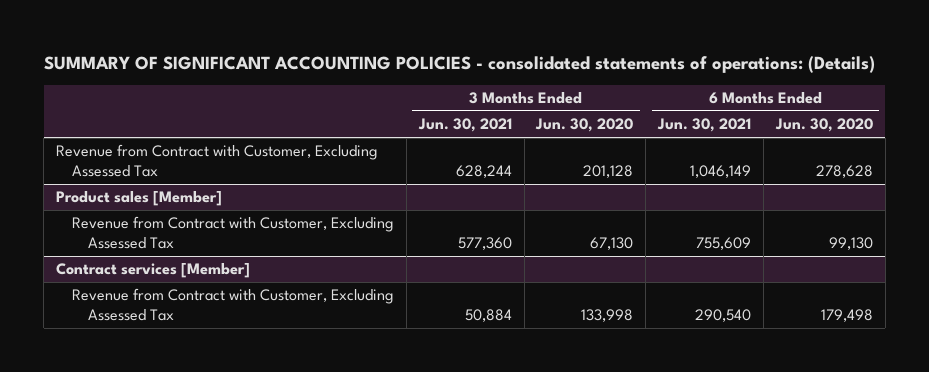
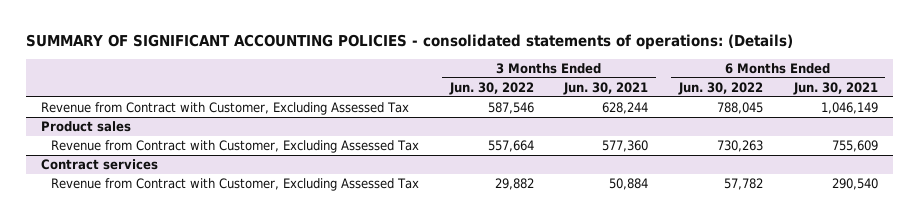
[535,118,634,133] Jun. 30, 2020 -> none
[775,118,874,133] Jun. 30, 2020 -> none
none -> [448,81,534,95] Jun. 30, 2022
none -> [678,81,764,95] Jun. 30, 2022
[56,191,223,207] Product sales [Member] -> [41,121,132,133] Product sales
[56,263,251,279] Contract services [Member] -> [41,159,159,171] Contract services

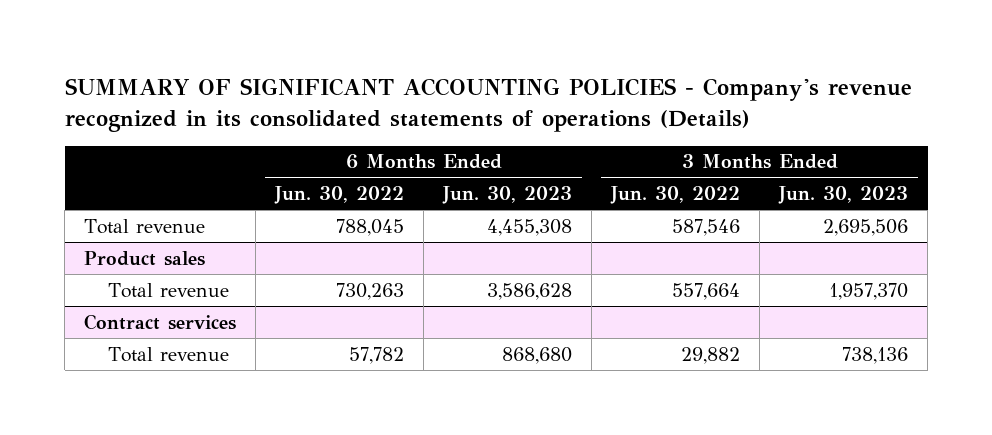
[25,33,793,50] SUMMARY OF SIGNIFICANT ACCOUNTING POLICIES - consolidated statements of operations: (Details) -> [64,78,912,132] SUMMARY OF SIGNIFICANT ACCOUNTING POLICIES - Company's revenue recognized in its consolidated statements of operations (Details)
[563,81,649,95] Jun. 30, 2021 -> none
[792,81,878,95] Jun. 30, 2021 -> none
none -> [442,186,573,205] Jun. 30, 2023
none -> [778,186,909,205] Jun. 30, 2023
[41,102,410,116] Revenue from Contract with Customer, Excluding Assessed Tax -> [84,218,206,234] Total revenue
[51,140,420,154] Revenue from Contract with Customer, Excluding Assessed Tax -> [107,282,229,298] Total revenue
[51,178,420,192] Revenue from Contract with Customer, Excluding Assessed Tax -> [107,346,229,362] Total revenue

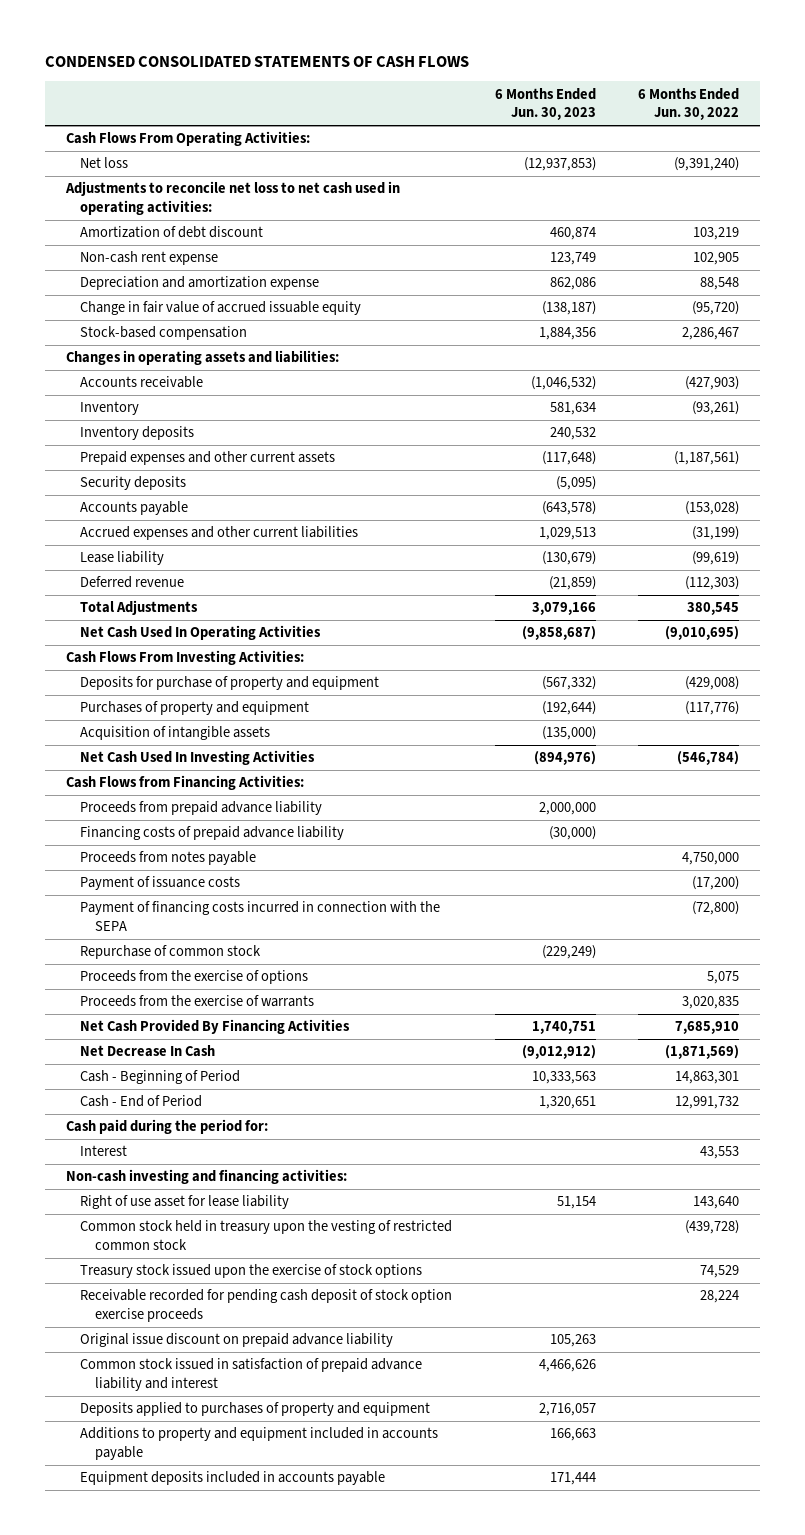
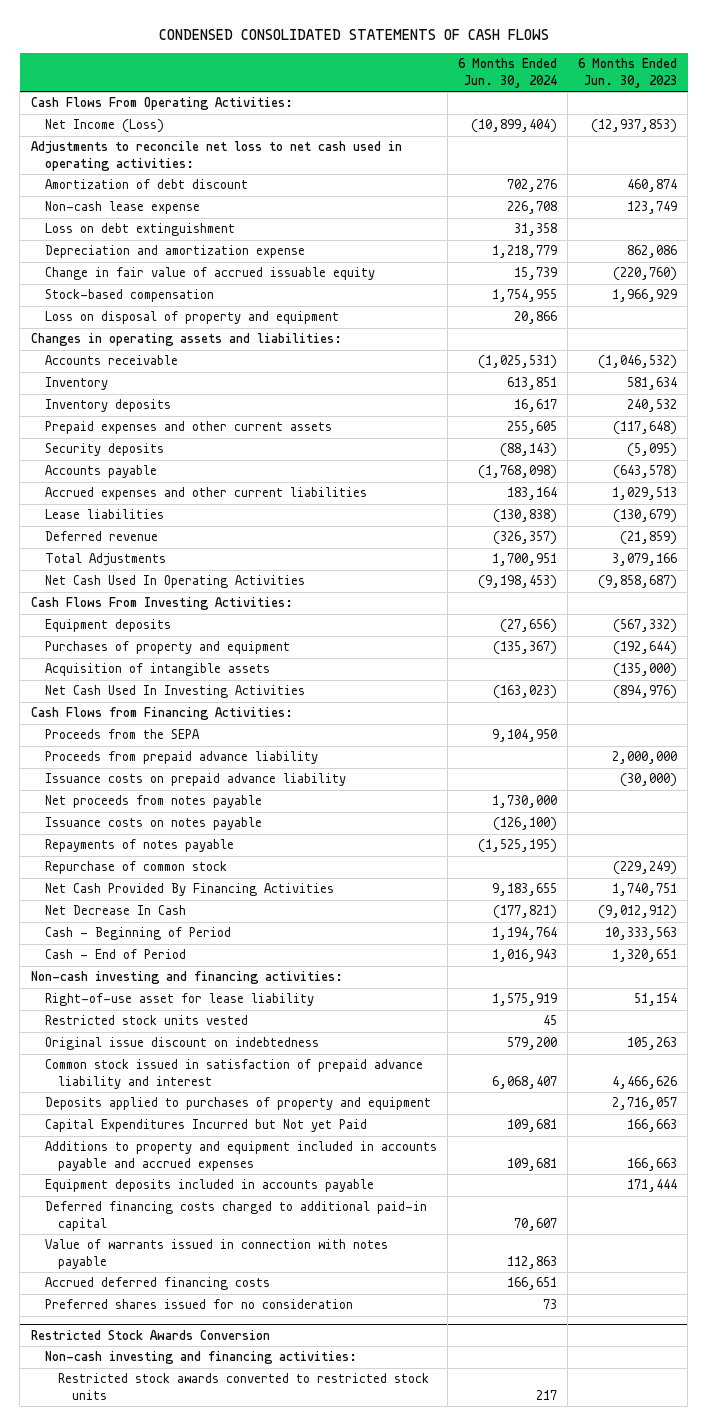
[637,87,739,121] 6 Months Ended Jun. 30, 2022 -> none
none -> [457,57,557,88] 6 Months Ended Jun. 30, 2024
[80,157,129,169] Net loss -> [44,119,164,134] Net Income (Loss)
[80,251,219,266] Non-cash rent expense -> [44,201,200,215] Non-cash lease expense
none -> [44,223,235,237] Loss on debt extinguishment
[541,301,596,316] (138,187) -> [613,267,678,282] (220,760)
[538,327,596,341] 1,884,356 -> [612,289,678,303] 1,966,929
none -> [44,311,339,325] Loss on disposal of property and equipment
[80,551,165,566] Lease liability -> [44,509,164,520] Lease liabilities
[80,676,380,691] Deposits for purchase of property and equipment -> [44,619,171,633] Equipment deposits
none -> [44,729,200,740] Proceeds from the SEPA
[80,901,441,931] Payment of financing costs incurred in connection with the SEPA -> none
[80,826,345,841] Financing costs of prepaid advance liability -> [44,773,346,787] Issuance costs on prepaid advance liability
[80,851,257,866] Proceeds from notes payable -> [44,795,262,809] Net proceeds from notes payable
[80,876,241,891] Payment of issuance costs -> [44,817,262,831] Issuance costs on notes payable
none -> [44,839,234,853] Repayments of notes payable
[80,970,309,985] Proceeds from the exercise of options -> none
[80,995,315,1008] Proceeds from the exercise of warrants -> none
[66,1119,269,1135] Cash paid during the period for: -> none
[80,1145,128,1157] Interest -> none
[80,1220,453,1250] Common stock held in treasury upon the vesting of restricted common stock -> none
[80,1264,423,1279] Treasury stock issued upon the exercise of stock options -> none
[80,1289,453,1322] Receivable recorded for pending cash deposit of stock option exercise proceeds -> none
[80,1195,290,1210] Right of use asset for lease liability -> [44,993,314,1007] Right-of-use asset for lease liability
none -> [44,1015,248,1026] Restricted stock units vested
[80,1333,394,1348] Original issue discount on prepaid advance liability -> [44,1037,319,1051] Original issue discount on indebtedness
[80,1427,439,1460] Additions to property and equipment included in accounts payable -> [44,1119,367,1133] Capital Expenditures Incurred but Not yet Paid
none -> [44,1141,437,1171] Additions to property and equipment included in accounts payable and accrued expenses
none -> [44,1201,427,1231] Deferred financing costs charged to additional paid-in capital
none -> [44,1239,388,1269] Value of warrants issued in connection with notes payable
none -> [44,1277,270,1291] Accrued deferred financing costs
none -> [44,1299,353,1310] Preferred shares issued for no consideration
none -> [30,1329,270,1340] Restricted Stock Awards Conversion
none -> [44,1351,357,1365] Non-cash investing and financing activities:
none -> [58,1373,430,1400] Restricted stock awards converted to restricted stock units

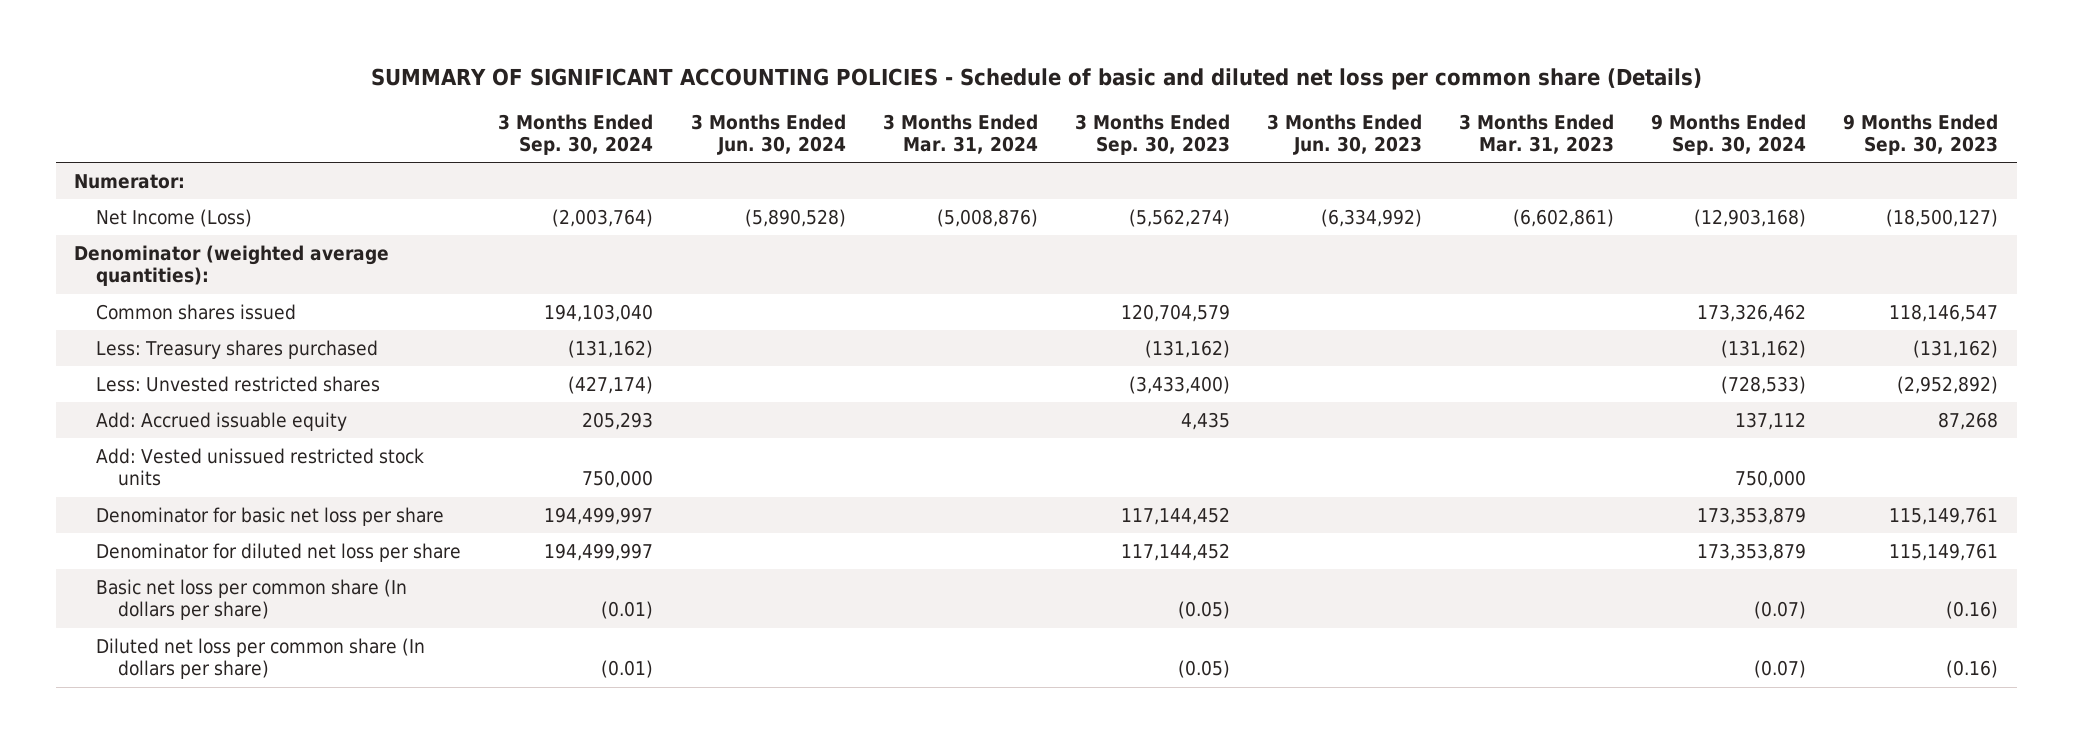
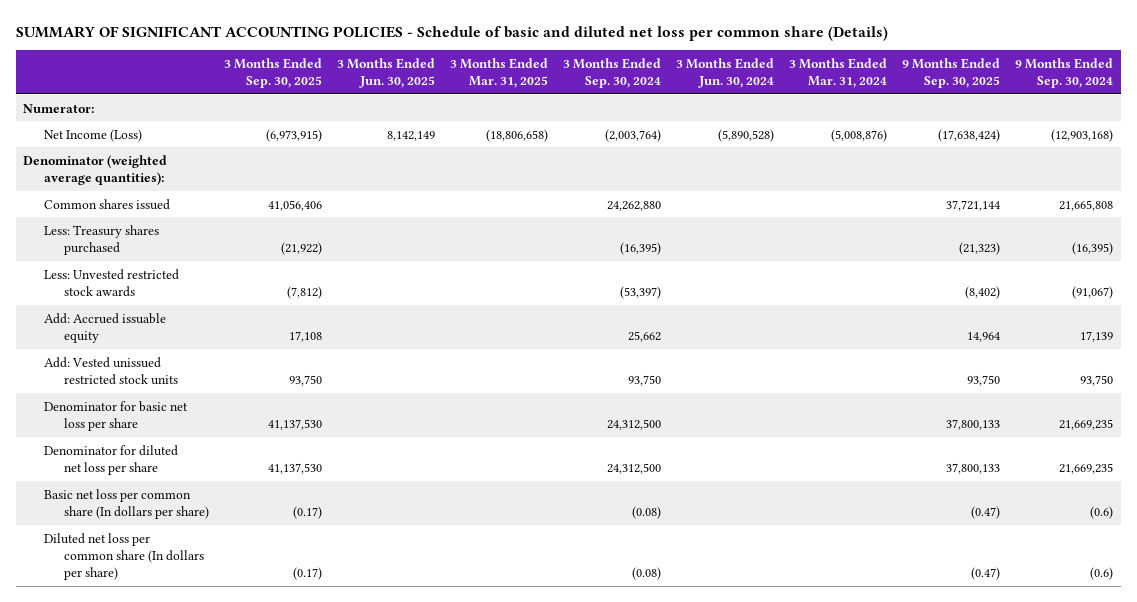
[1074,113,1230,155] 3 Months Ended Sep. 30, 2023 -> none
[1266,113,1422,155] 3 Months Ended Jun. 30, 2023 -> none
[1459,113,1615,154] 3 Months Ended Mar. 31, 2023 -> none
[1843,113,1999,155] 9 Months Ended Sep. 30, 2023 -> none
none -> [223,57,322,89] 3 Months Ended Sep. 30, 2025
none -> [336,57,435,89] 3 Months Ended Jun. 30, 2025
none -> [450,57,549,89] 3 Months Ended Mar. 31, 2025
none -> [902,57,1001,89] 9 Months Ended Sep. 30, 2025
[544,303,654,322] 194,103,040 -> [607,200,662,211] 24,262,880
[1697,303,1807,322] 173,326,462 -> [1059,199,1114,211] 21,665,808
[568,339,654,358] (131,162) -> [620,241,662,255] (16,395)
[1721,339,1807,358] (131,162) -> [1072,241,1114,255] (16,395)
[96,375,381,392] Less: Unvested restricted shares -> [43,268,179,297] Less: Unvested restricted stock awards
[568,375,654,394] (427,174) -> [620,285,662,299] (53,397)
[1721,375,1807,394] (728,533) -> [1072,285,1114,299] (91,067)
[582,411,654,430] 205,293 -> [628,330,662,342] 25,662
[1735,411,1807,430] 137,112 -> [1080,330,1114,342] 17,139
[582,470,654,489] 750,000 -> [628,374,662,386] 93,750
[1735,470,1807,489] 750,000 -> [1080,374,1114,386] 93,750
[544,506,654,525] 194,499,997 -> [607,418,662,430] 24,312,500
[1697,506,1807,525] 173,353,879 -> [1059,418,1114,430] 21,669,235
[544,542,654,561] 194,499,997 -> [607,462,662,474] 24,312,500
[1697,542,1807,561] 173,353,879 -> [1059,462,1114,474] 21,669,235
[601,601,654,620] (0.01) -> [632,505,662,519] (0.08)
[1754,601,1807,620] (0.07) -> [1090,505,1114,519] (0.6)
[601,660,654,679] (0.01) -> [632,566,662,580] (0.08)
[1754,660,1807,679] (0.07) -> [1090,566,1114,580] (0.6)

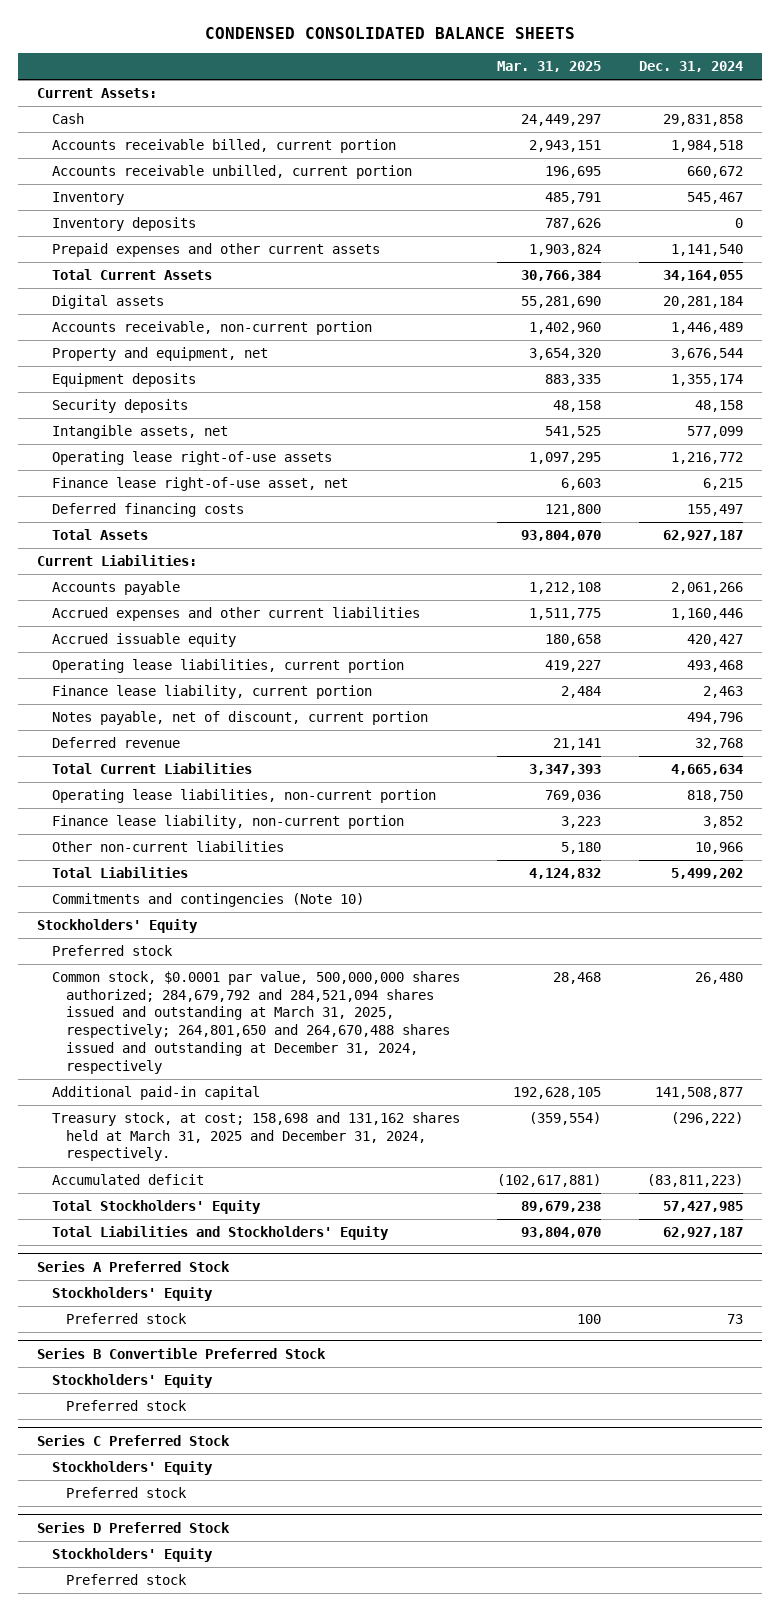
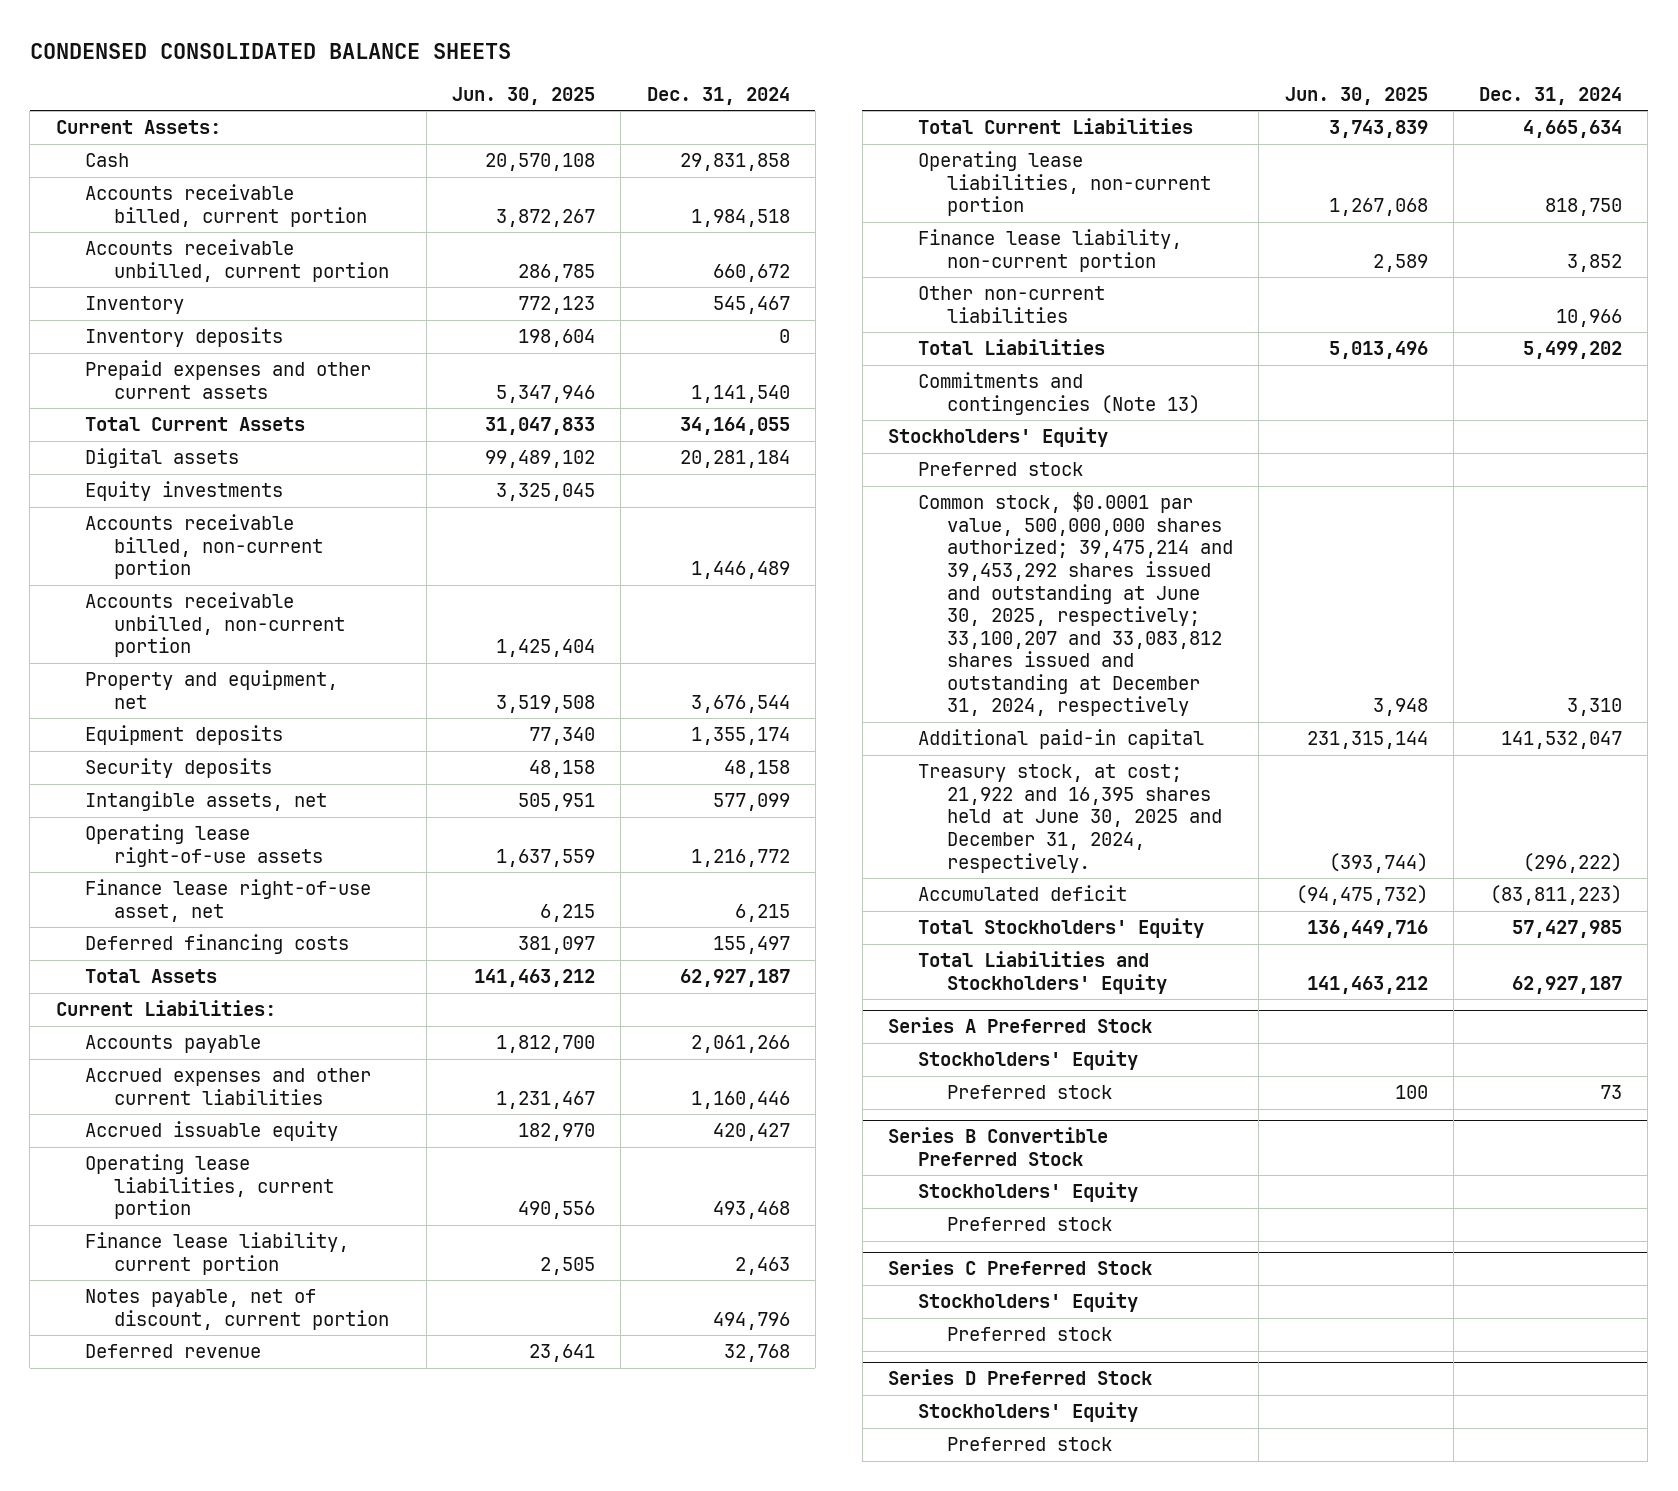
[497,61,602,73] Mar. 31, 2025 -> none
none -> [451,86,595,105] Jun. 30, 2025
none -> [84,481,283,502] Equity investments
[51,321,372,336] Accounts receivable, non-current portion -> [84,514,324,580] Accounts receivable billed, non-current portion
none -> [84,592,346,658] Accounts receivable unbilled, non-current portion
[51,893,364,908] Commitments and contingencies (Note 10) -> [917,372,1200,415] Commitments and contingencies (Note 13)
[51,971,460,1074] Common stock, $0.0001 par value, 500,000,000 shares authorized; 284,679,792 and 284,521,094 shares issued and outstanding at March 31, 2025, respectively; 264,801,650 and 264,670,488 shares issued and outstanding at December 31, 2024, respectively -> [917,492,1233,717] Common stock, $0.0001 par value, 500,000,000 shares authorized; 39,475,214 and 39,453,292 shares issued and outstanding at June 30, 2025, respectively; 33,100,207 and 33,083,812 shares issued and outstanding at December 31, 2024, respectively
[694,972,743,985] 26,480 -> [1567,698,1623,717] 3,310
[654,1087,743,1100] 141,508,877 -> [1501,731,1623,750] 141,532,047
[51,1112,460,1162] Treasury stock, at cost; 158,698 and 131,162 shares held at March 31, 2025 and December 31, 2024, respectively. -> [917,764,1222,873] Treasury stock, at cost; 21,922 and 16,395 shares held at June 30, 2025 and December 31, 2024, respectively.

